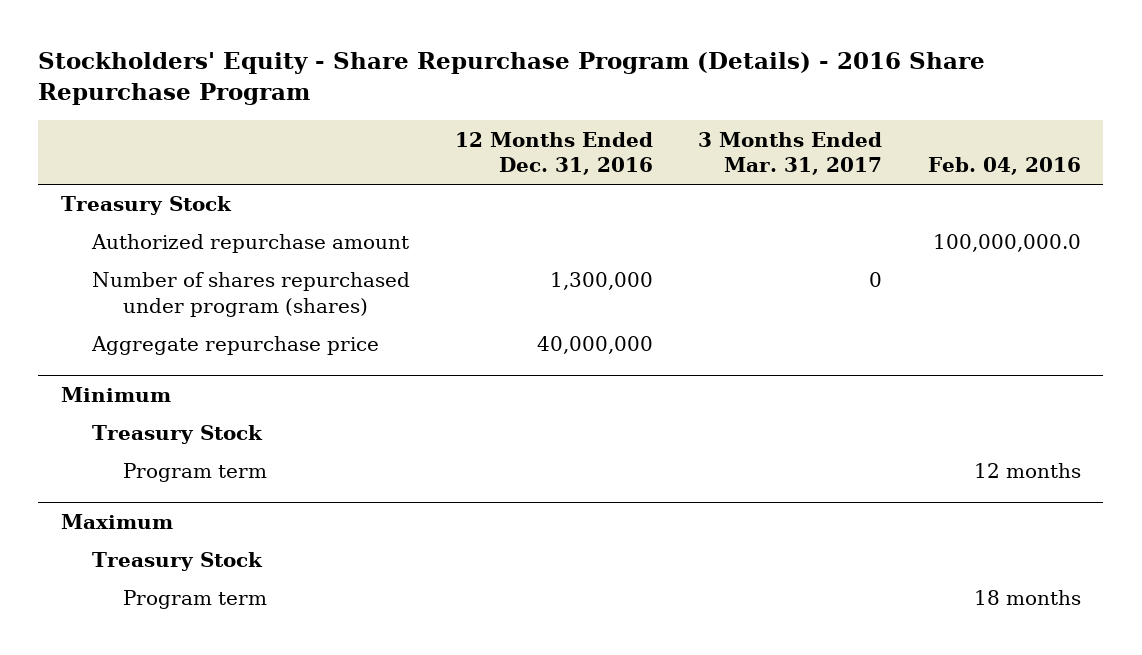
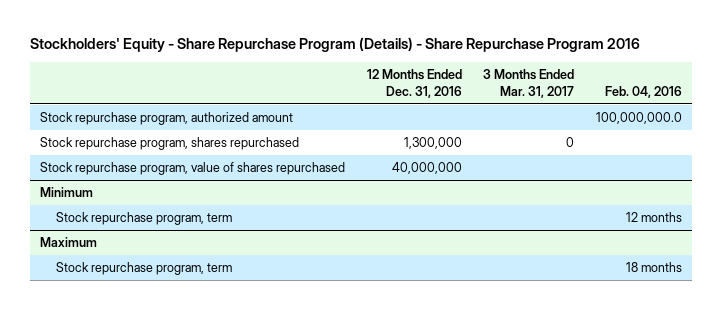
[38,52,986,106] Stockholders' Equity - Share Repurchase Program (Details) - 2016 Share Repurchase Program -> [29,37,640,53] Stockholders' Equity - Share Repurchase Program (Details) - Share Repurchase Program 2016
[60,196,232,216] Treasury Stock -> none
[90,234,409,254] Authorized repurchase amount -> [40,112,294,126] Stock repurchase program, authorized amount
[91,272,410,318] Number of shares repurchased under program (shares) -> [40,137,300,151] Stock repurchase program, shares repurchased
[90,336,379,356] Aggregate repurchase price -> [40,162,346,176] Stock repurchase program, value of shares repurchased
[91,425,263,445] Treasury Stock -> none
[123,463,268,483] Program term -> [56,212,233,226] Stock repurchase program, term
[91,552,263,572] Treasury Stock -> none
[123,590,268,610] Program term -> [56,262,233,276] Stock repurchase program, term

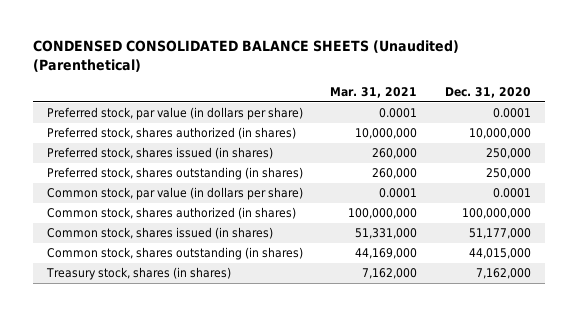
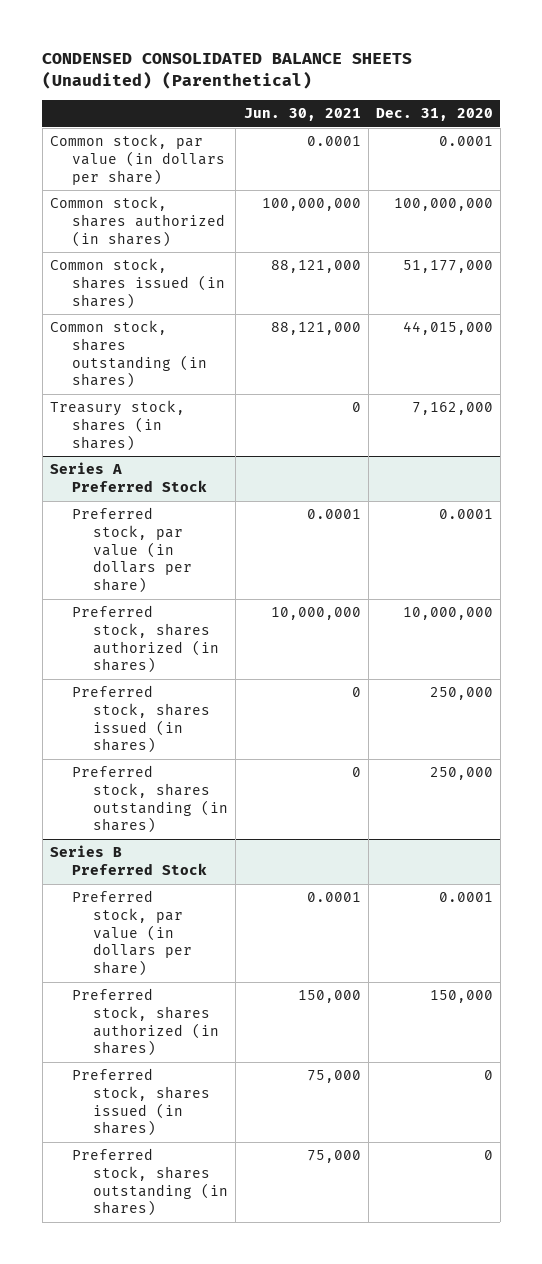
[330,86,418,98] Mar. 31, 2021 -> none
none -> [243,108,361,122] Jun. 30, 2021
[46,107,303,121] Preferred stock, par value (in dollars per share) -> none
[46,127,296,140] Preferred stock, shares authorized (in shares) -> none
[46,147,273,160] Preferred stock, shares issued (in shares) -> none
[46,167,303,181] Preferred stock, shares outstanding (in shares) -> none
none -> [49,462,207,493] Series A Preferred Stock
none -> [71,507,193,594] Preferred stock, par value (in dollars per share)
none -> [71,605,220,674] Preferred stock, shares authorized (in shares)
none -> [71,685,211,754] Preferred stock, shares issued (in shares)
none -> [71,765,229,834] Preferred stock, shares outstanding (in shares)
none -> [49,845,207,876] Series B Preferred Stock
none -> [71,890,193,977] Preferred stock, par value (in dollars per share)
none -> [71,988,220,1057] Preferred stock, shares authorized (in shares)
none -> [71,1068,211,1137] Preferred stock, shares issued (in shares)
none -> [71,1148,229,1217] Preferred stock, shares outstanding (in shares)

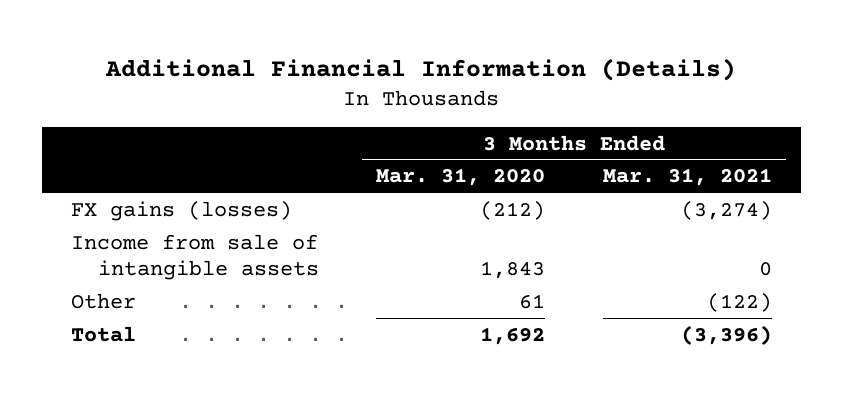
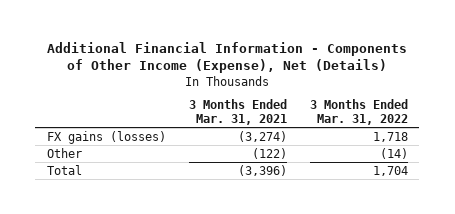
[105,57,737,81] Additional Financial Information (Details) -> [47,41,408,74] Additional Financial Information - Components of Other Income (Expense), Net (Details)
[376,168,546,187] Mar. 31, 2020 -> none
none -> [309,99,408,126] 3 Months Ended Mar. 31, 2022
[70,233,320,281] Income from sale of intangible assets -> none

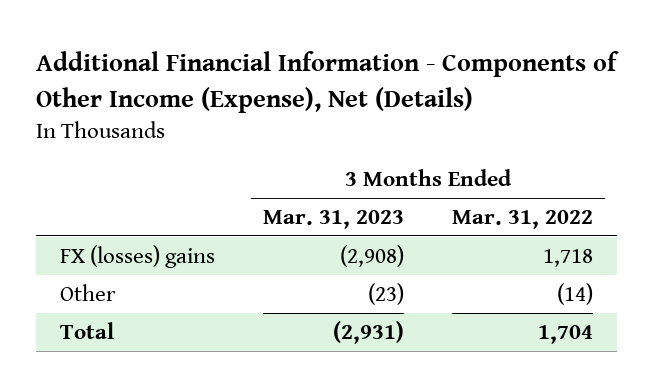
[188,99,287,126] 3 Months Ended Mar. 31, 2021 -> none
none -> [263,209,405,229] Mar. 31, 2023
[46,130,166,144] FX gains (losses) -> [60,244,216,268] FX (losses) gains

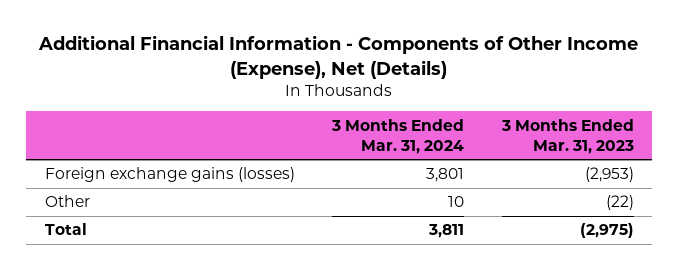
[452,209,594,229] Mar. 31, 2022 -> none
none -> [331,118,465,154] 3 Months Ended Mar. 31, 2024
[60,244,216,268] FX (losses) gains -> [44,167,295,183] Foreign exchange gains (losses)
[340,244,405,267] (2,908) -> [584,167,634,183] (2,953)
[368,282,405,305] (23) -> [605,195,634,211] (22)
[333,320,405,344] (2,931) -> [579,223,634,239] (2,975)

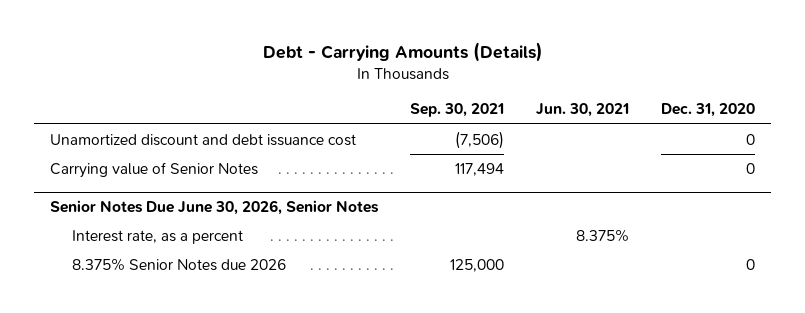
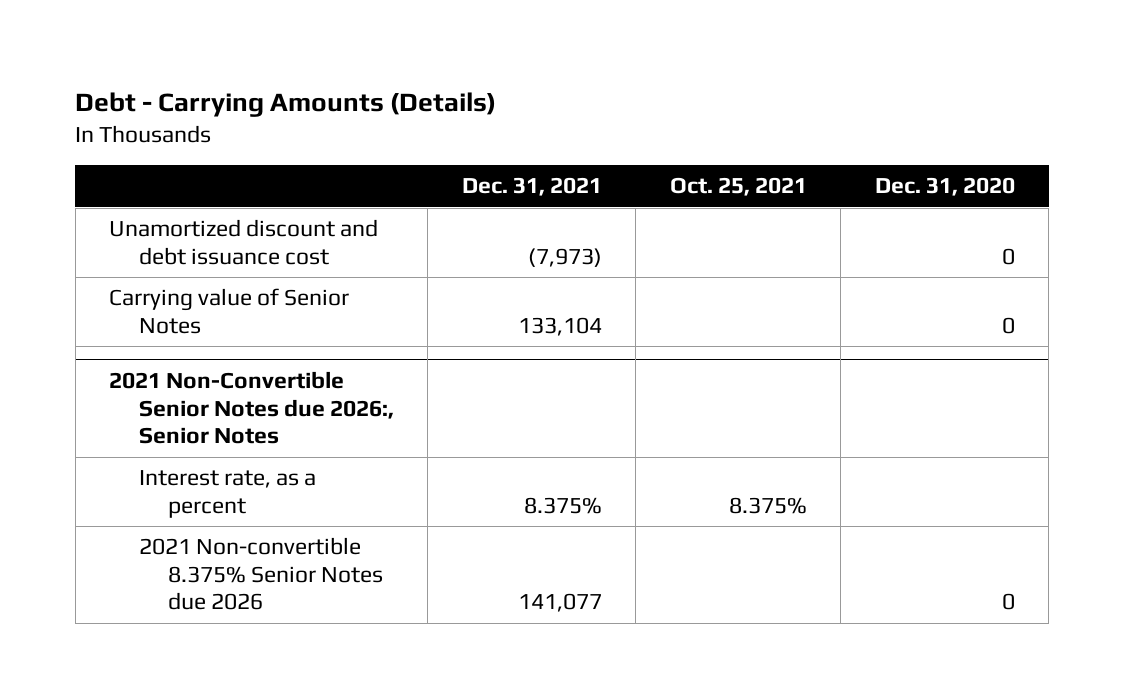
[410,103,505,118] Sep. 30, 2021 -> none
[535,103,629,118] Jun. 30, 2021 -> none
none -> [461,177,602,197] Dec. 31, 2021
none -> [669,177,807,197] Oct. 25, 2021
[50,199,380,215] Senior Notes Due June 30, 2026, Senior Notes -> none
none -> [109,371,394,445] 2021 Non-Convertible Senior Notes due 2026:, Senior Notes
[71,257,286,271] 8.375% Senior Notes due 2026 -> [138,537,384,611] 2021 Non-convertible 8.375% Senior Notes due 2026

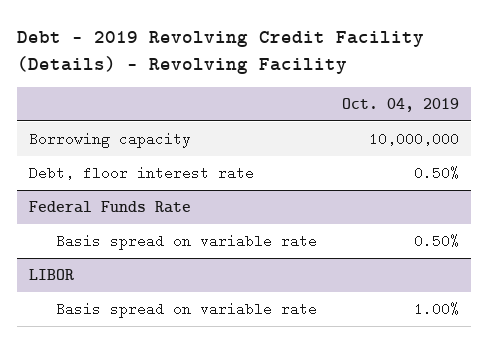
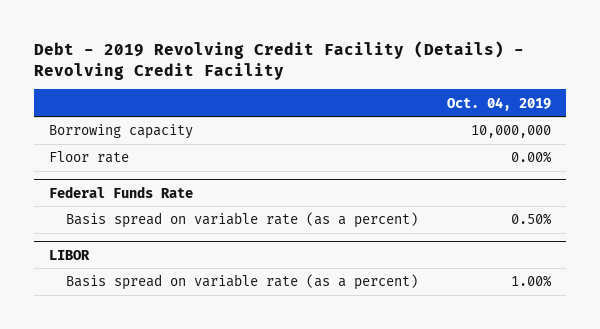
[16,31,424,74] Debt - 2019 Revolving Credit Facility (Details) - Revolving Facility -> [33,40,524,80] Debt - 2019 Revolving Credit Facility (Details) - Revolving Credit Facility
[28,166,254,181] Debt, floor interest rate -> [48,151,129,164] Floor rate
[413,166,459,181] 0.50% -> [511,151,553,164] 0.00%
[56,234,318,251] Basis spread on variable rate -> [66,212,419,229] Basis spread on variable rate (as a percent)
[56,302,318,319] Basis spread on variable rate -> [66,274,419,291] Basis spread on variable rate (as a percent)

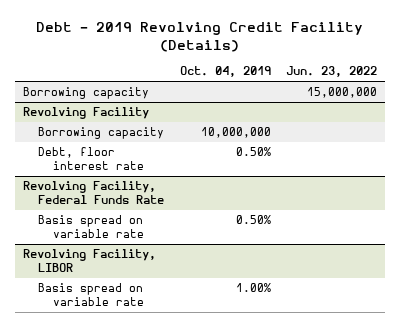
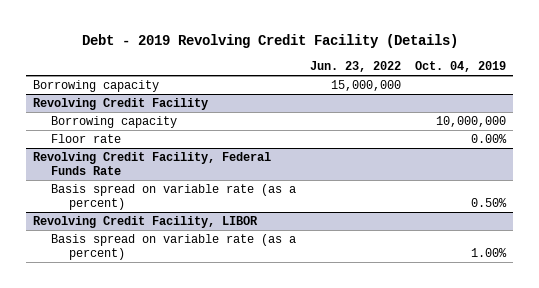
[22,107,149,120] Revolving Facility -> [33,97,209,110] Revolving Credit Facility
[37,147,145,170] Debt, floor interest rate -> [51,133,122,143] Floor rate
[235,147,271,157] 0.50% -> [470,133,507,143] 0.00%
[22,181,164,204] Revolving Facility, Federal Funds Rate -> [33,151,272,176] Revolving Credit Facility, Federal Funds Rate
[37,215,145,238] Basis spread on variable rate -> [51,183,297,211] Basis spread on variable rate (as a percent)
[22,249,156,272] Revolving Facility, LIBOR -> [33,215,259,228] Revolving Credit Facility, LIBOR
[37,283,145,306] Basis spread on variable rate -> [51,233,297,261] Basis spread on variable rate (as a percent)

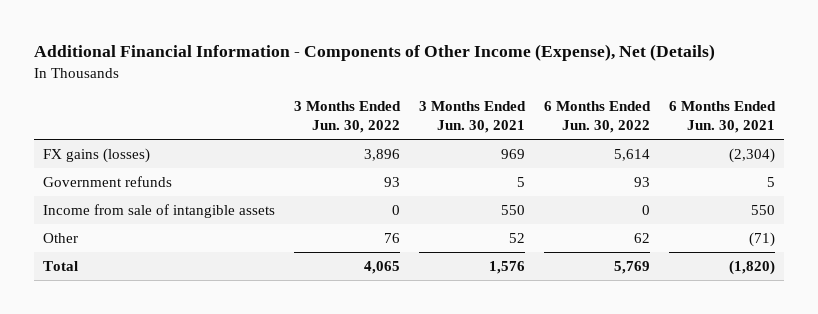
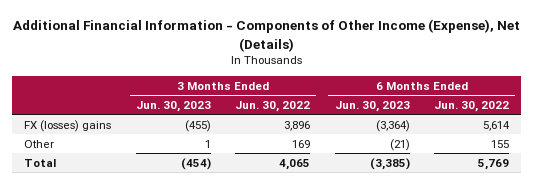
[418,101,526,134] 3 Months Ended Jun. 30, 2021 -> none
[668,101,776,134] 6 Months Ended Jun. 30, 2021 -> none
none -> [135,100,211,112] Jun. 30, 2023
none -> [334,100,410,112] Jun. 30, 2023
[43,175,173,187] Government refunds -> none
[43,203,276,218] Income from sale of intangible assets -> none
[43,147,151,163] FX gains (losses) -> [24,119,112,132] FX (losses) gains
[384,232,401,243] 76 -> [292,139,311,148] 169
[633,232,650,243] 62 -> [490,139,509,148] 155

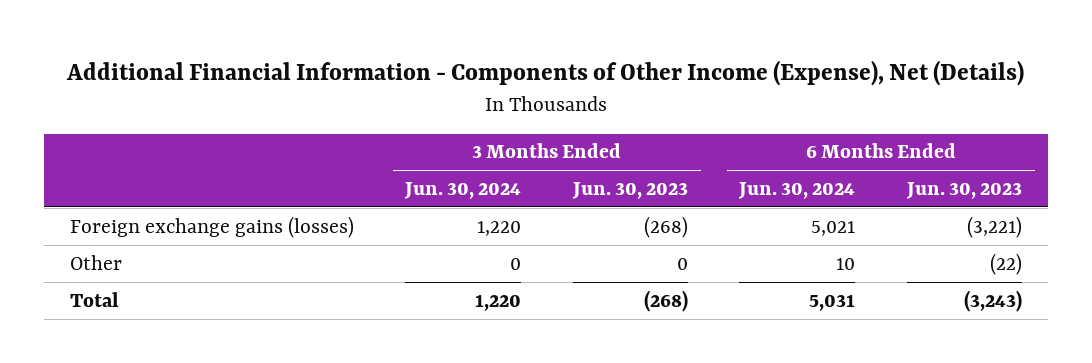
[235,100,311,112] Jun. 30, 2022 -> none
[433,100,509,112] Jun. 30, 2022 -> none
none -> [404,182,522,200] Jun. 30, 2024
none -> [738,182,856,200] Jun. 30, 2024
[24,119,112,132] FX (losses) gains -> [69,215,354,238] Foreign exchange gains (losses)
[184,119,211,132] (455) -> [643,215,688,238] (268)
[375,119,410,132] (3,364) -> [966,215,1022,238] (3,221)
[204,139,211,148] 1 -> [676,257,688,270] 0
[389,138,410,151] (21) -> [989,252,1022,275] (22)
[180,157,211,170] (454) -> [643,289,688,312] (268)
[369,157,410,170] (3,385) -> [963,289,1022,312] (3,243)

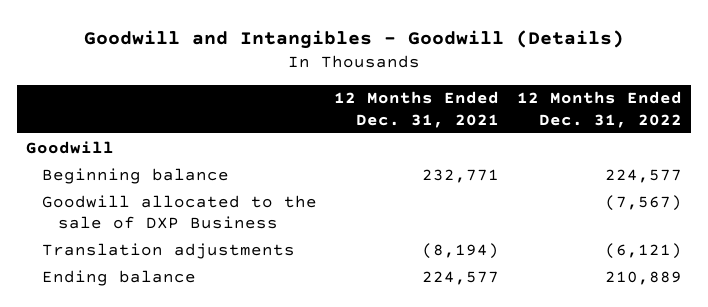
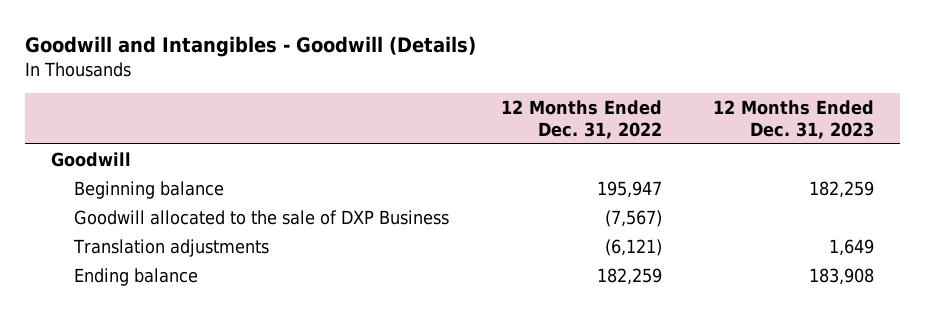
[334,91,500,128] 12 Months Ended Dec. 31, 2021 -> none
none -> [713,100,875,139] 12 Months Ended Dec. 31, 2023
[605,168,683,183] 224,577 -> [596,180,662,198] 195,947
[605,270,683,285] 210,889 -> [596,267,662,285] 182,259

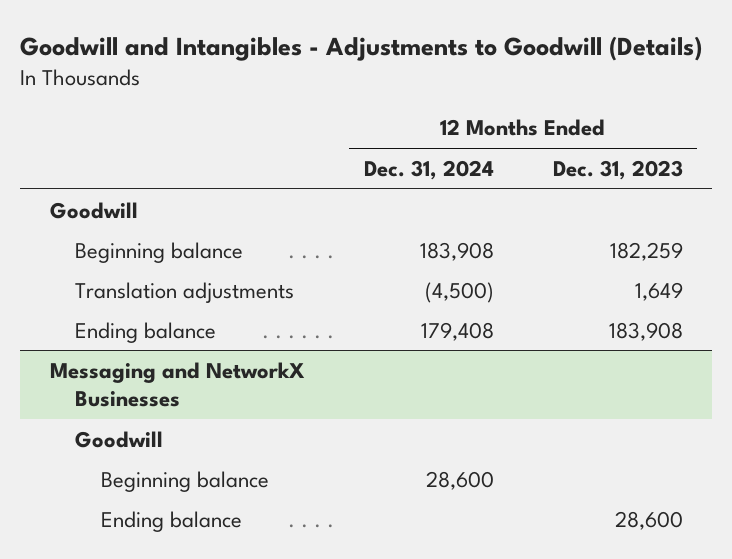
[24,36,476,58] Goodwill and Intangibles - Goodwill (Details) -> [20,36,703,62] Goodwill and Intangibles - Adjustments to Goodwill (Details)
[500,100,662,139] 12 Months Ended Dec. 31, 2022 -> none
none -> [363,159,494,180] Dec. 31, 2024
[74,209,450,225] Goodwill allocated to the sale of DXP Business -> none
none -> [49,361,305,408] Messaging and NetworkX Businesses
none -> [75,430,164,448] Goodwill
none -> [101,470,270,492] Beginning balance
none -> [101,510,243,532] Ending balance

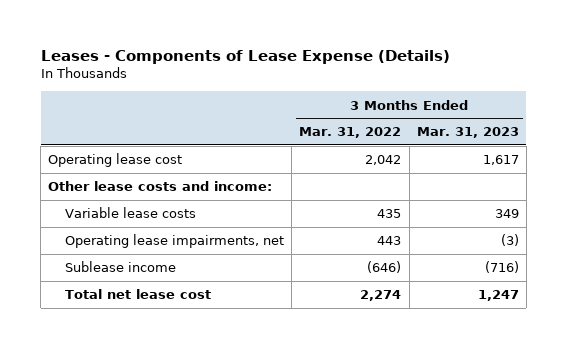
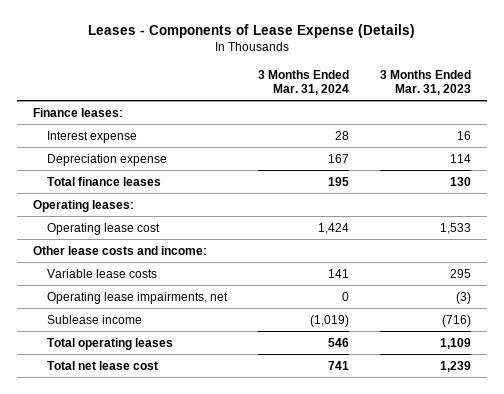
[299,127,402,139] Mar. 31, 2022 -> none
none -> [258,69,350,95] 3 Months Ended Mar. 31, 2024
none -> [32,107,123,117] Finance leases:
none -> [46,130,137,143] Interest expense
none -> [46,153,167,166] Depreciation expense
none -> [46,176,161,186] Total finance leases
none -> [32,199,134,212] Operating leases:
[482,155,519,166] 1,617 -> [440,222,472,234] 1,533
[494,209,519,219] 349 -> [450,268,472,278] 295
none -> [46,337,173,350] Total operating leases
[477,290,519,302] 1,247 -> [440,360,472,372] 1,239

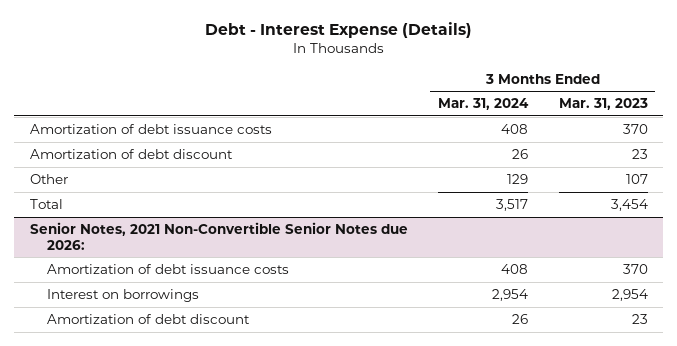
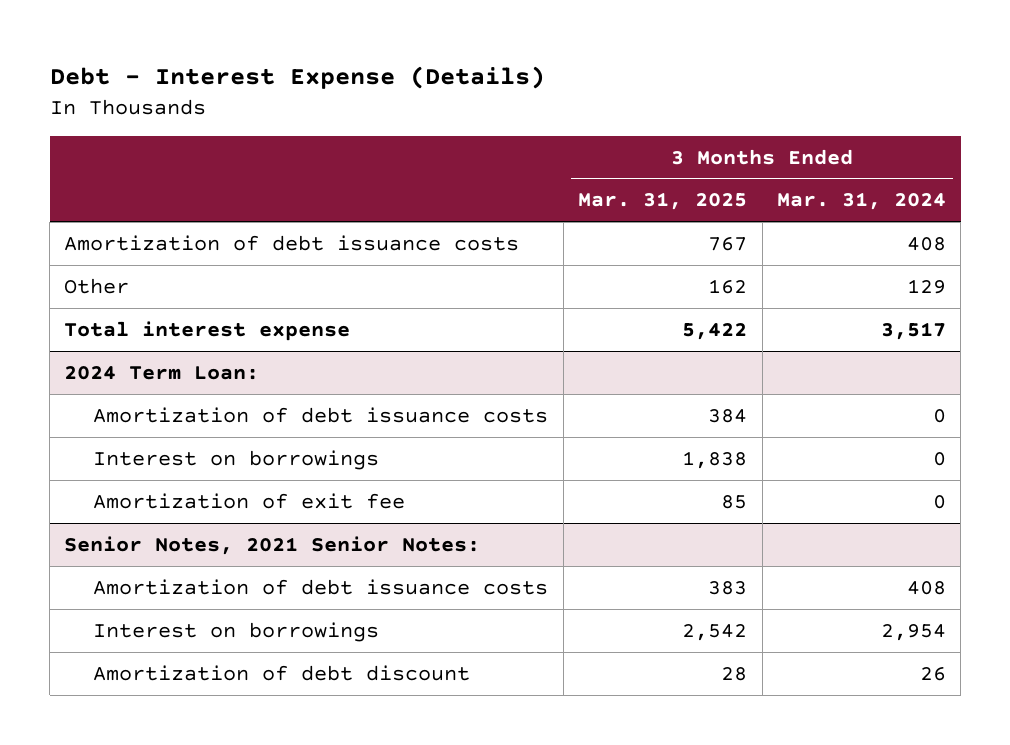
[558,98,648,111] Mar. 31, 2023 -> none
none -> [578,192,748,211] Mar. 31, 2025
[29,149,233,160] Amortization of debt discount -> none
[29,222,408,250] Senior Notes, 2021 Non-Convertible Senior Notes due 2026: -> none
[29,199,63,210] Total -> [64,320,351,341] Total interest expense
none -> [64,365,260,380] 2024 Term Loan:
none -> [93,406,549,423] Amortization of debt issuance costs
none -> [93,449,380,470] Interest on borrowings
none -> [93,492,406,509] Amortization of exit fee
none -> [64,535,481,555] Senior Notes, 2021 Senior Notes:

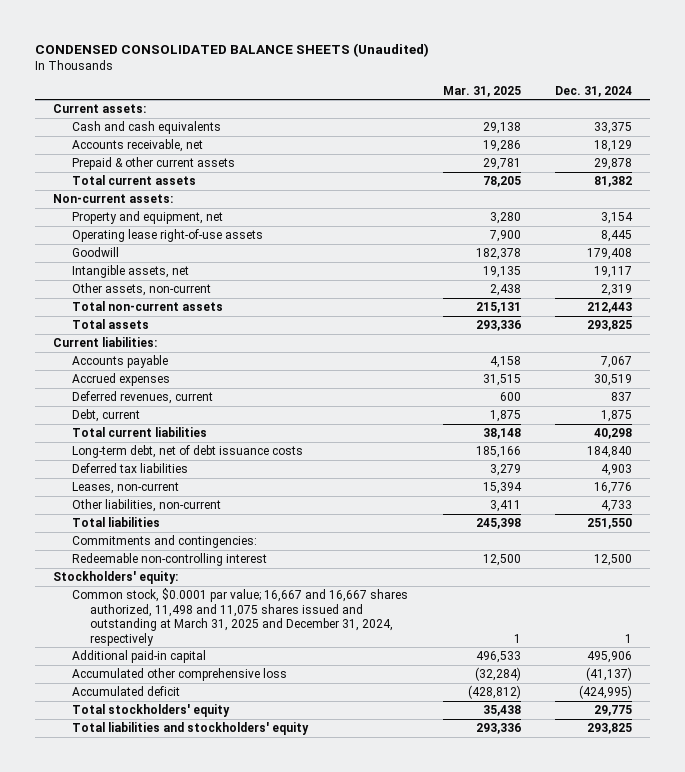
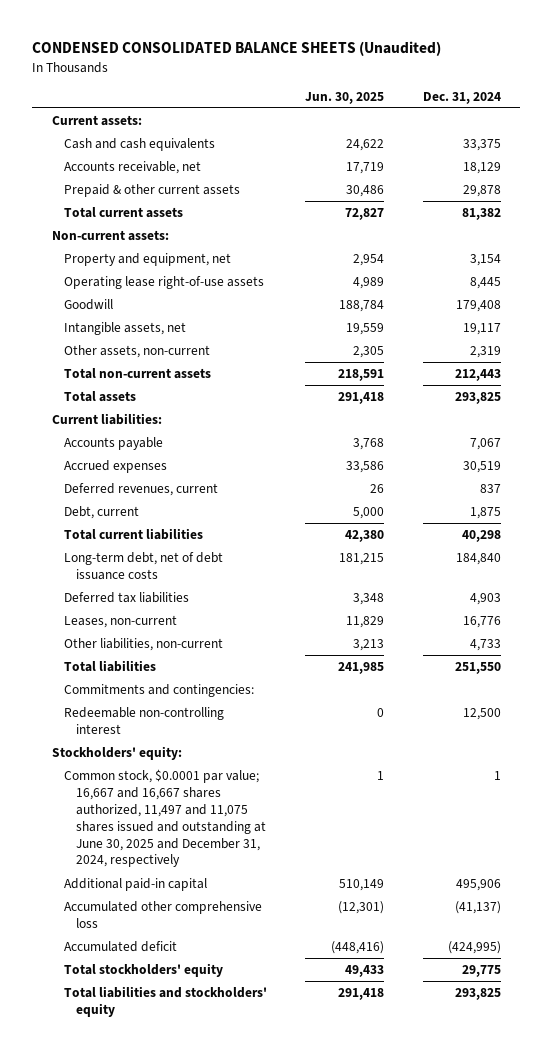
[442,85,521,97] Mar. 31, 2025 -> none
none -> [305,91,385,104] Jun. 30, 2025
[71,588,408,646] Common stock, $0.0001 par value; 16,667 and 16,667 shares authorized, 11,498 and 11,075 shares issued and outstanding at March 31, 2025 and December 31, 2024, respectively -> [63,768,266,868] Common stock, $0.0001 par value; 16,667 and 16,667 shares authorized, 11,497 and 11,075 shares issued and outstanding at June 30, 2025 and December 31, 2024, respectively

